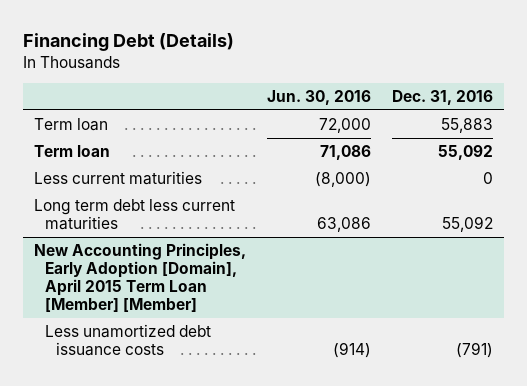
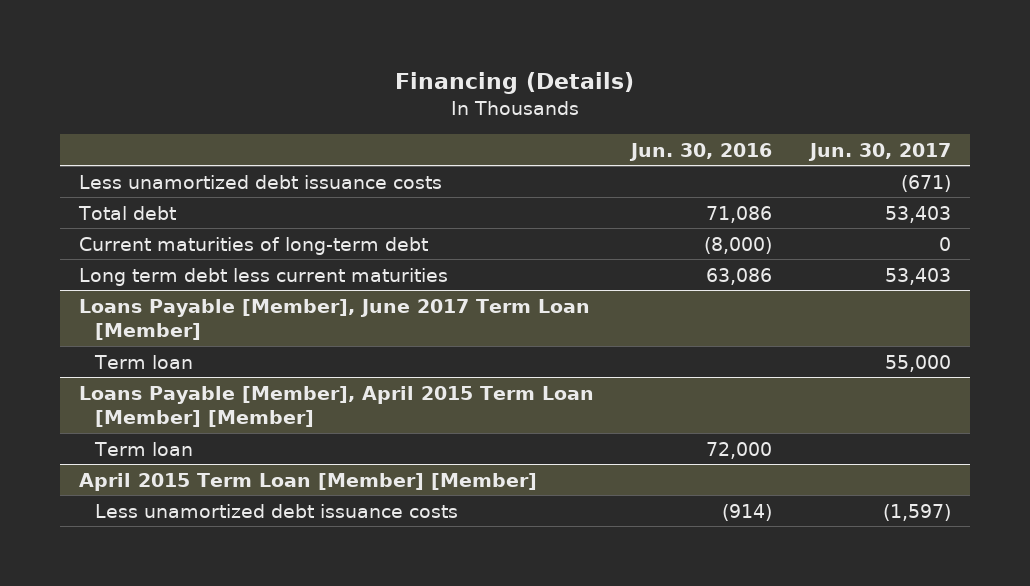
[22,32,234,51] Financing Debt (Details) -> [394,72,634,95] Financing (Details)
[392,90,494,106] Dec. 31, 2016 -> none
none -> [807,142,951,161] Jun. 30, 2017
[33,118,108,132] Term loan -> none
none -> [78,174,442,189] Less unamortized debt issuance costs
[33,145,110,158] Term loan -> [77,205,176,220] Total debt
[33,171,202,186] Less current maturities -> [78,236,428,255] Current maturities of long-term debt
[33,243,246,312] New Accounting Principles, Early Adoption [Domain], April 2015 Term Loan [Member] [Member] -> none
none -> [78,298,590,341] Loans Payable [Member], June 2017 Term Loan [Member]
none -> [94,354,194,369] Term loan
none -> [78,385,594,428] Loans Payable [Member], April 2015 Term Loan [Member] [Member]
none -> [94,441,194,456] Term loan
none -> [78,472,537,491] April 2015 Term Loan [Member] [Member]

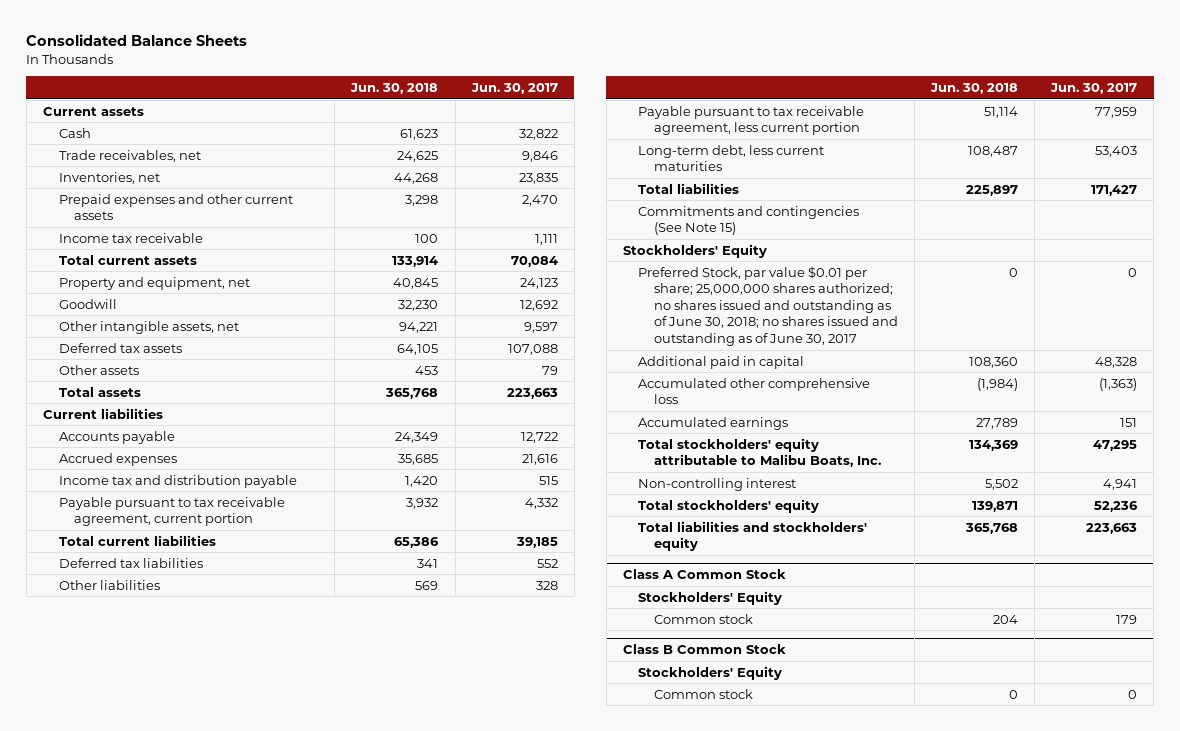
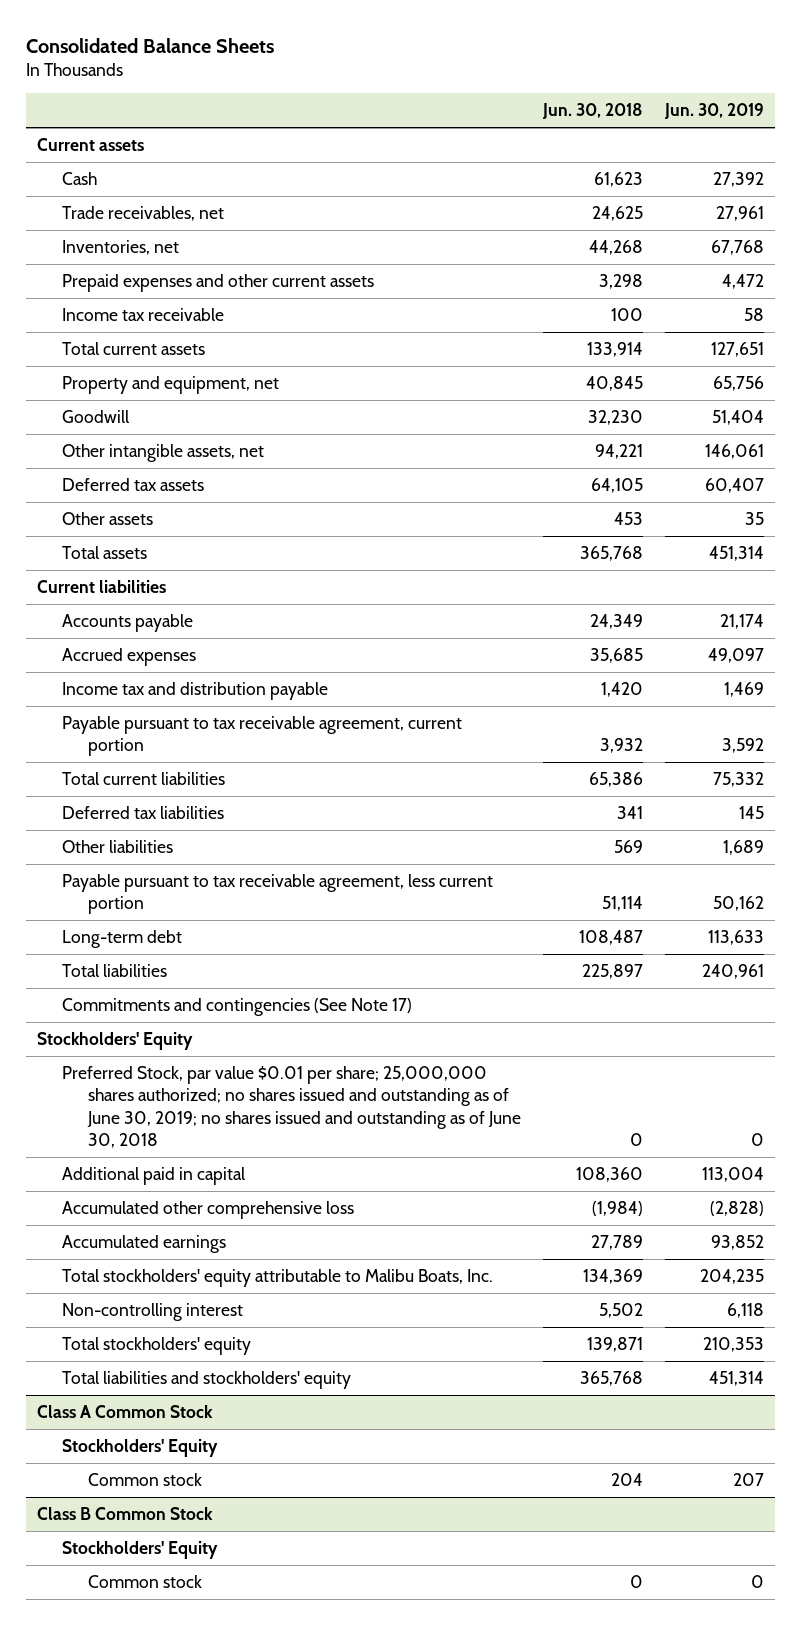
[470,83,558,95] Jun. 30, 2017 -> none
none -> [663,103,764,120] Jun. 30, 2019
[638,144,825,172] Long-term debt, less current maturities -> [62,929,183,948] Long-term debt
[638,205,860,236] Commitments and contingencies (See Note 15) -> [62,997,413,1016] Commitments and contingencies (See Note 17)
[638,265,899,346] Preferred Stock, par value $0.01 per share; 25,000,000 shares authorized; no shares issued and outstanding as of June 30, 2018; no shares issued and outstanding as of June 30, 2017 -> [62,1065,521,1149] Preferred Stock, par value $0.01 per share; 25,000,000 shares authorized; no shares issued and outstanding as of June 30, 2019; no shares issued and outstanding as of June 30, 2018

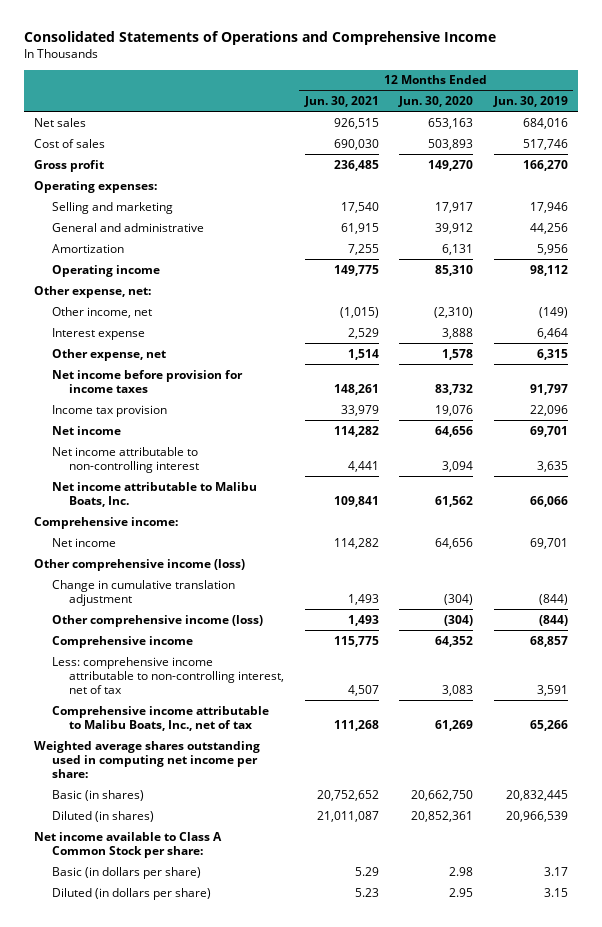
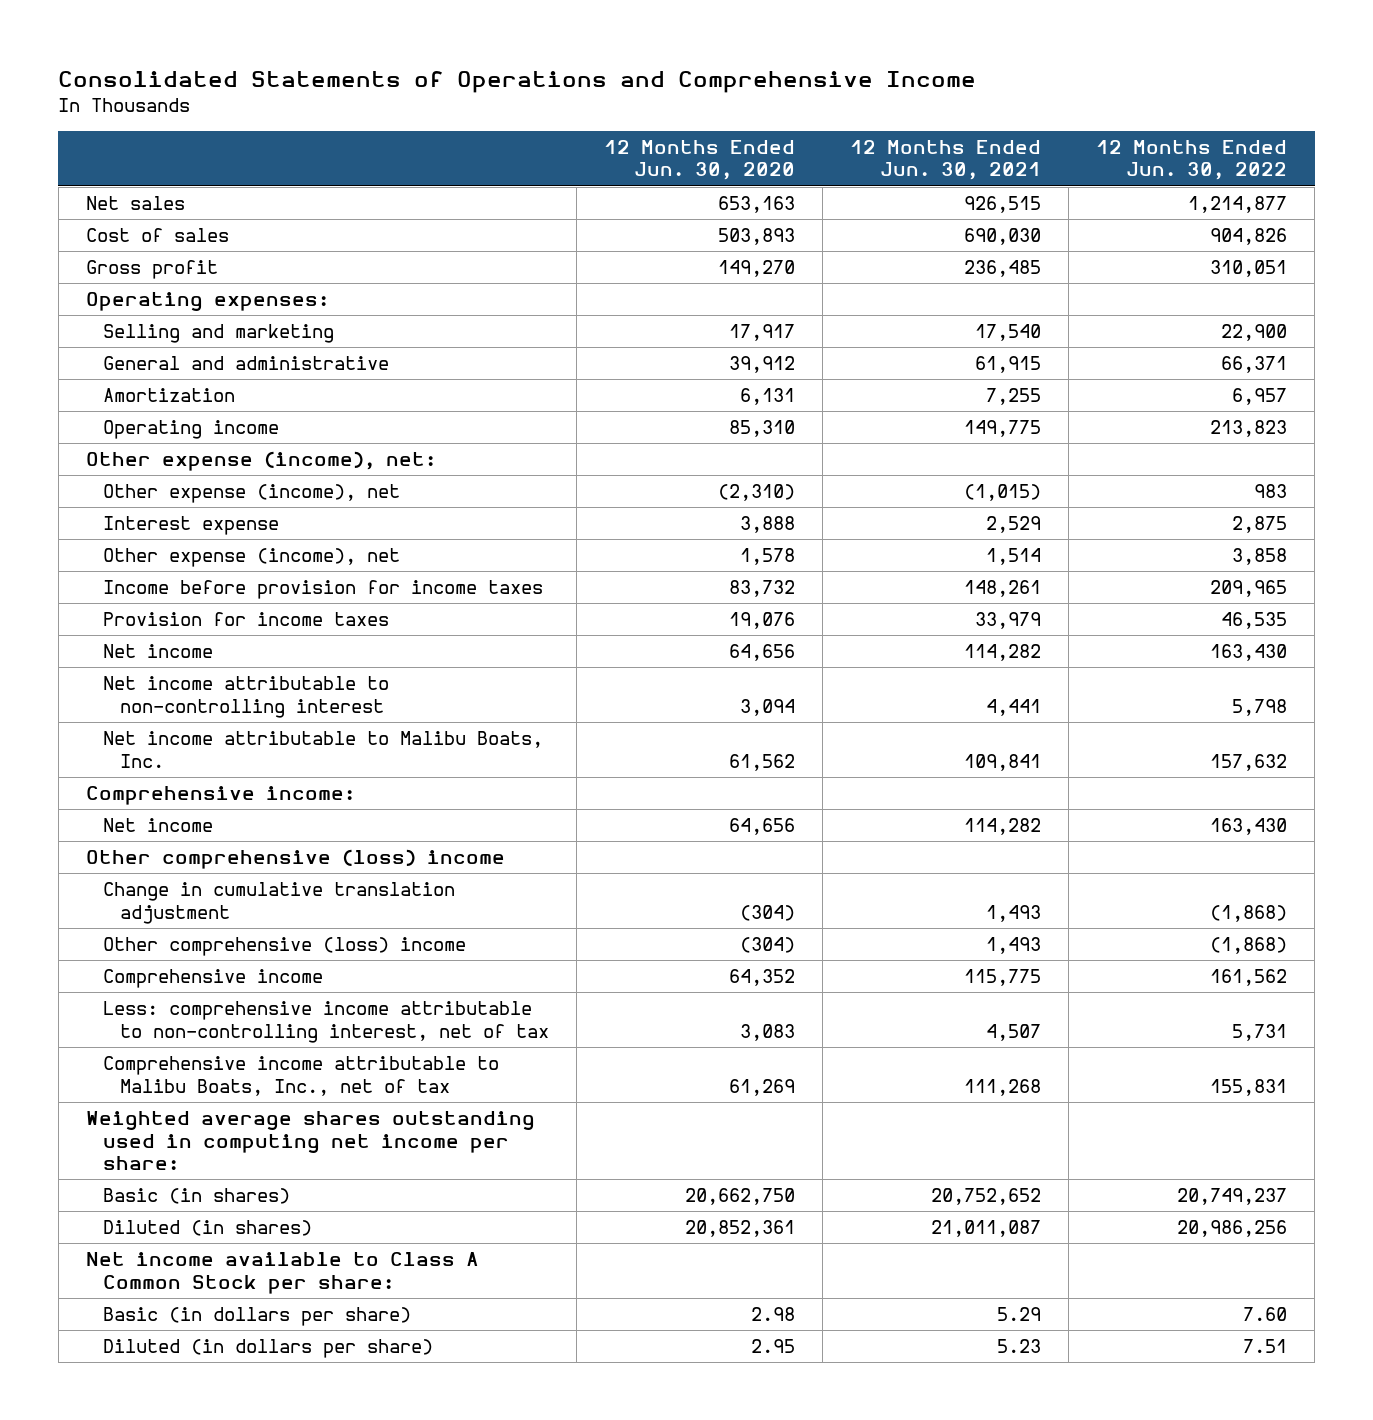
[492,96,568,108] Jun. 30, 2019 -> none
none -> [1096,139,1288,181] 12 Months Ended Jun. 30, 2022
[34,285,152,298] Other expense, net: -> [85,451,436,472] Other expense (income), net:
[51,306,152,318] Other income, net -> [102,484,400,504] Other expense (income), net
[51,348,166,361] Other expense, net -> [102,548,400,568] Other expense (income), net
[51,369,243,393] Net income before provision for income taxes -> [102,580,543,600] Income before provision for income taxes
[51,404,167,417] Income tax provision -> [102,612,389,627] Provision for income taxes
[34,558,246,571] Other comprehensive income (loss) -> [85,849,505,870] Other comprehensive (loss) income
[51,614,263,627] Other comprehensive income (loss) -> [102,937,466,957] Other comprehensive (loss) income

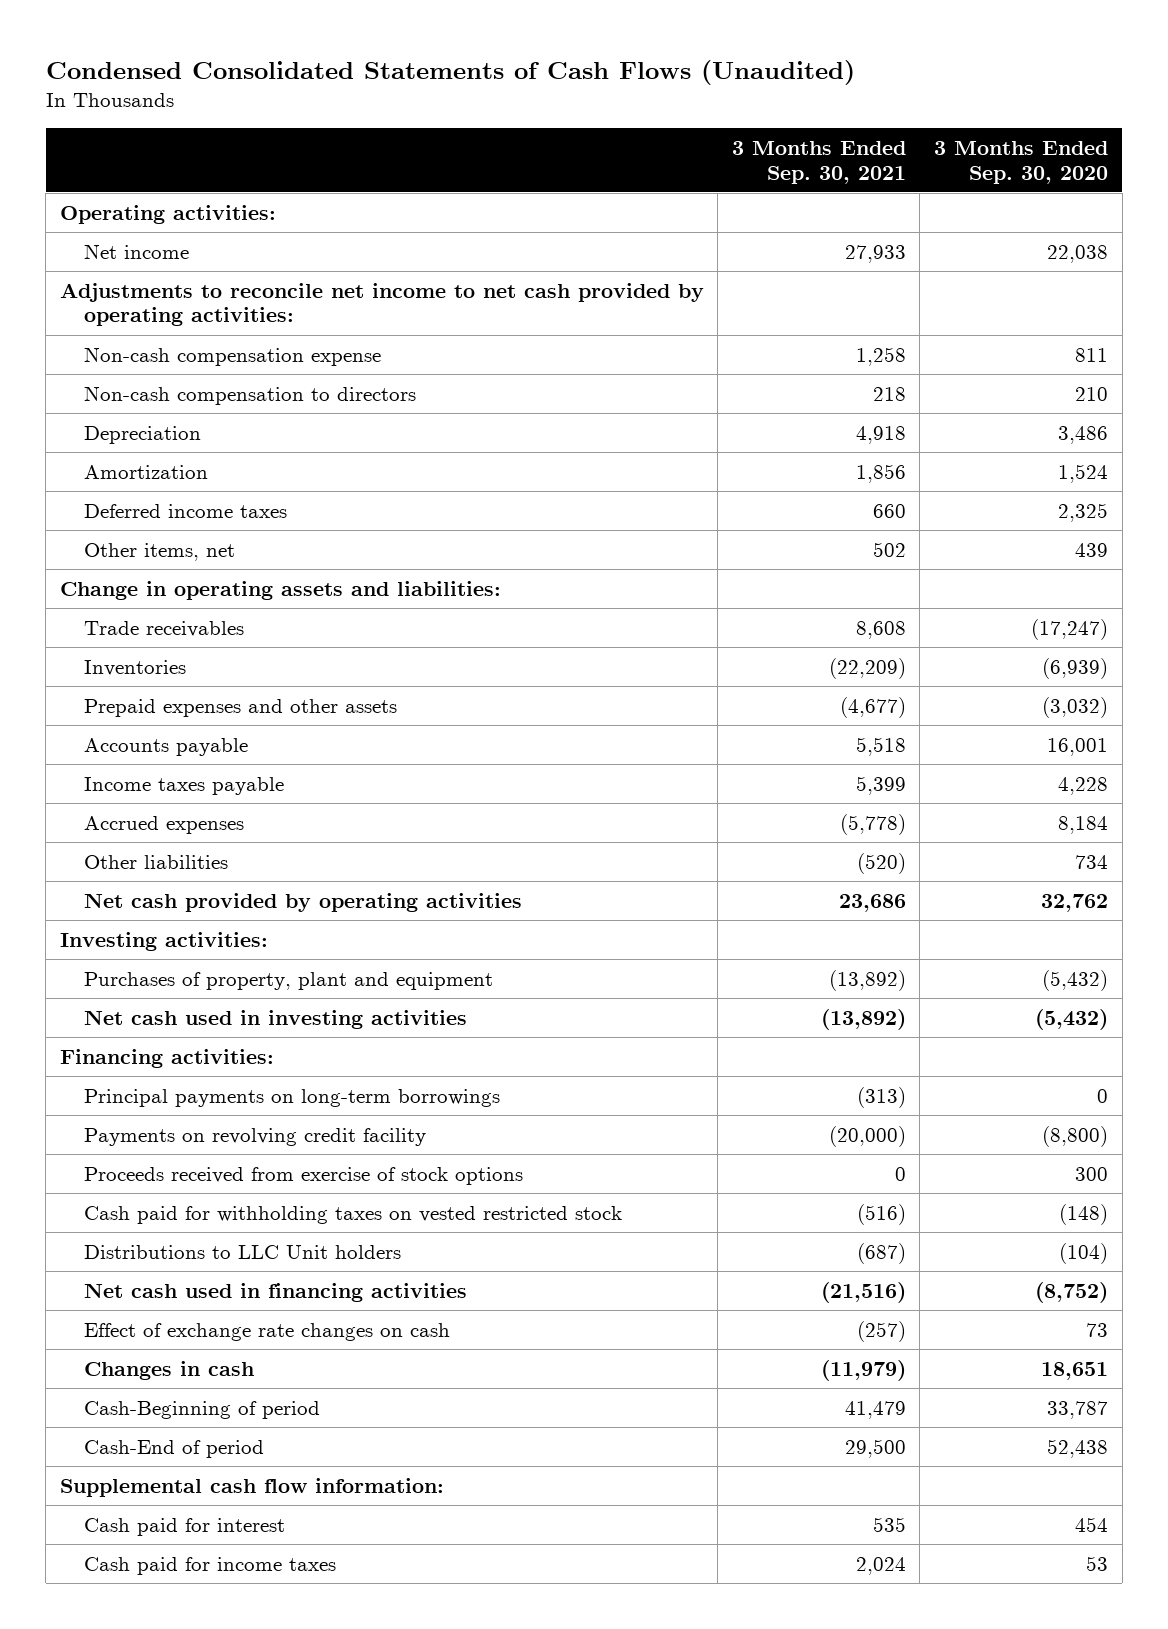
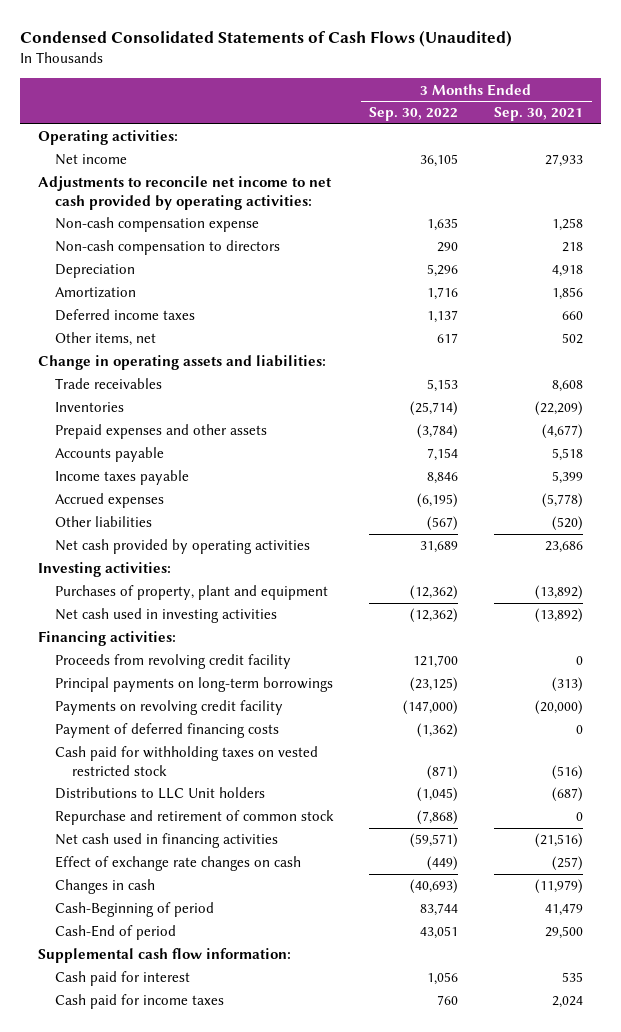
[934,140,1109,184] 3 Months Ended Sep. 30, 2020 -> none
none -> [369,107,459,122] Sep. 30, 2022
none -> [55,654,292,670] Proceeds from revolving credit facility
[84,1166,524,1185] Proceeds received from exercise of stock options -> none
none -> [55,723,280,739] Payment of deferred financing costs
none -> [55,810,335,826] Repurchase and retirement of common stock

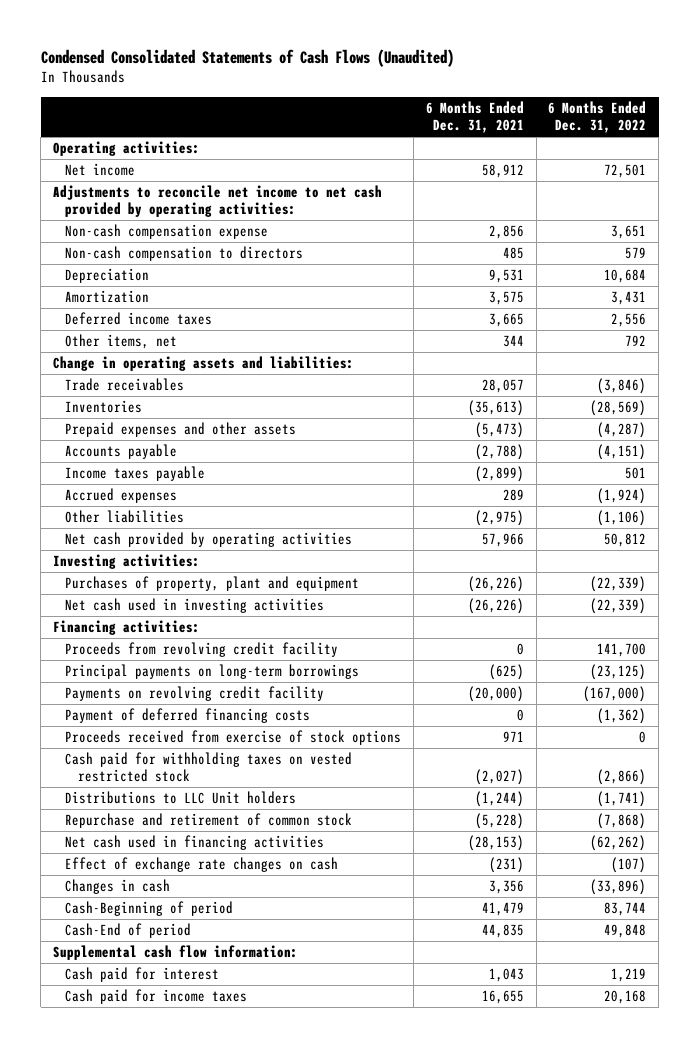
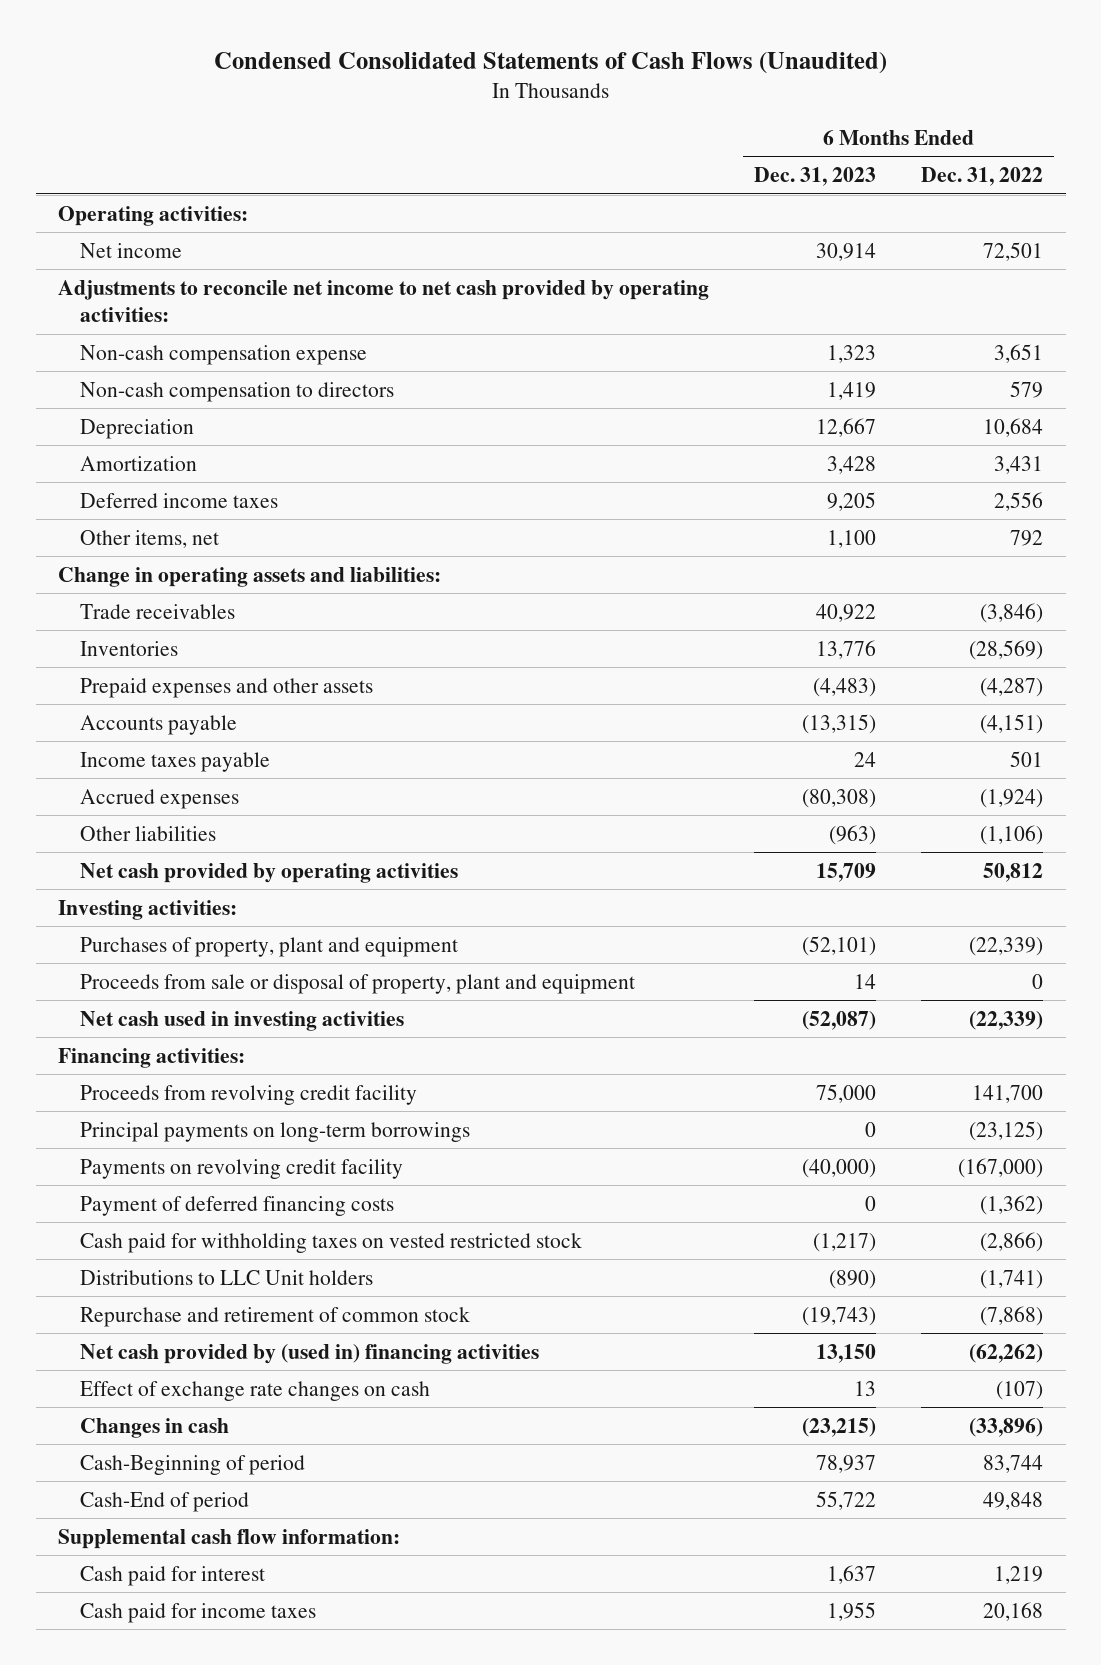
[425,101,524,134] 6 Months Ended Dec. 31, 2021 -> none
none -> [754,167,877,187] Dec. 31, 2023
none -> [79,973,635,994] Proceeds from sale or disposal of property, plant and equipment
[65,730,402,746] Proceeds received from exercise of stock options -> none
[65,835,325,851] Net cash used in financing activities -> [79,1343,539,1364] Net cash provided by (used in) financing activities

